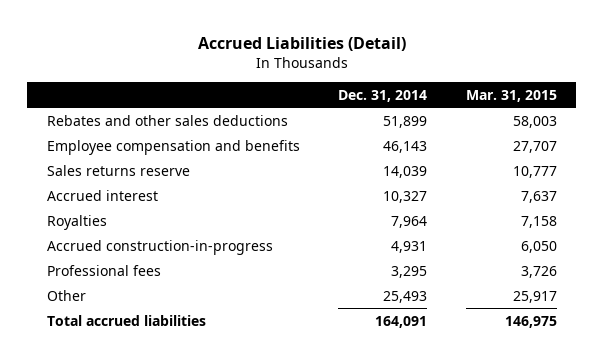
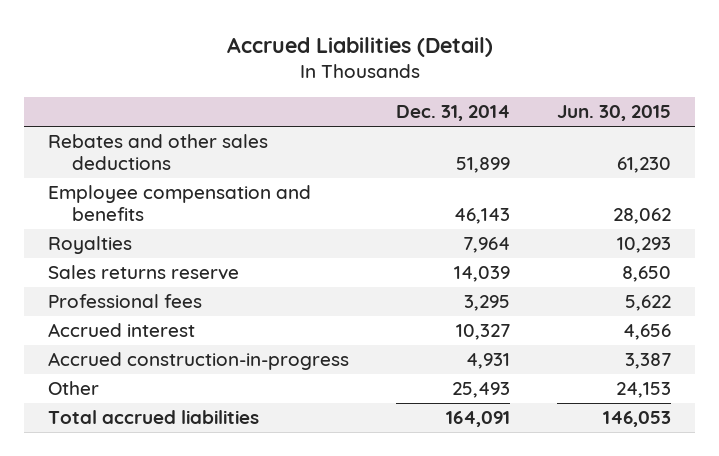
[465,89,557,102] Mar. 31, 2015 -> none
none -> [557,105,672,122] Jun. 30, 2015
[46,214,107,230] Royalties -> [47,236,132,255] Royalties
[46,264,161,276] Professional fees -> [47,294,202,309] Professional fees

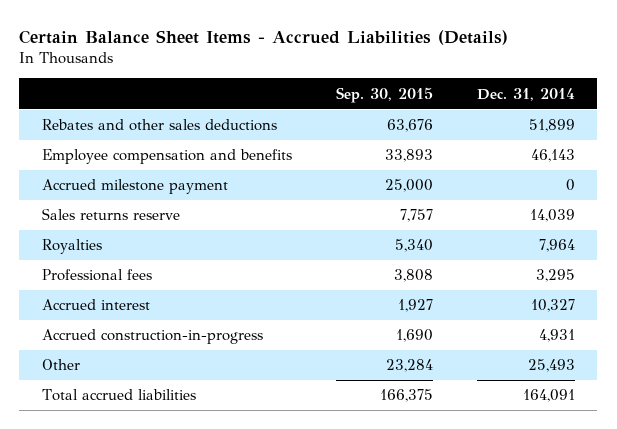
[226,37,493,58] Accrued Liabilities (Detail) -> [19,29,509,45] Certain Balance Sheet Items - Accrued Liabilities (Details)
[557,105,672,122] Jun. 30, 2015 -> none
none -> [335,86,433,103] Sep. 30, 2015
none -> [41,179,228,195] Accrued milestone payment
[47,236,132,255] Royalties -> [41,239,102,255] Royalties

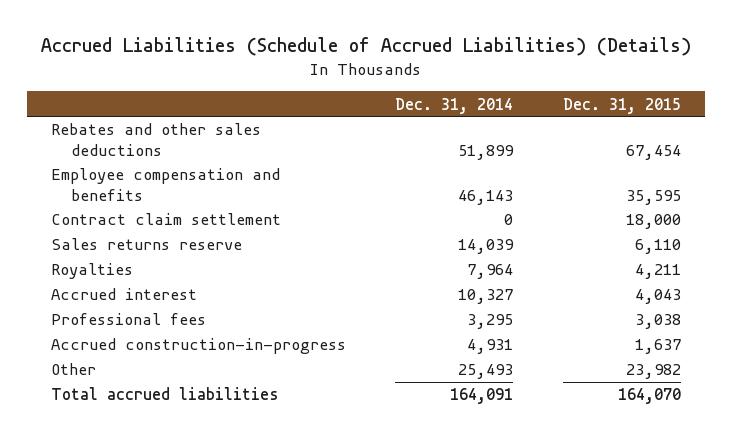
[19,29,509,45] Certain Balance Sheet Items - Accrued Liabilities (Details) -> [40,37,691,57] Accrued Liabilities (Schedule of Accrued Liabilities) (Details)
[335,86,433,103] Sep. 30, 2015 -> none
none -> [562,97,681,114] Dec. 31, 2015
[41,179,228,195] Accrued milestone payment -> none
none -> [51,213,282,226] Contract claim settlement
[41,269,152,282] Professional fees -> [51,313,207,326] Professional fees

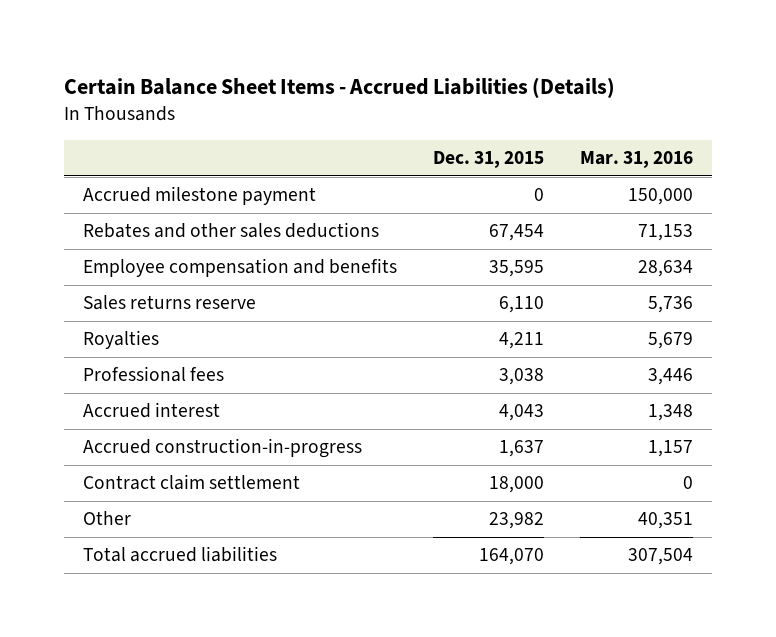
[40,37,691,57] Accrued Liabilities (Schedule of Accrued Liabilities) (Details) -> [64,77,616,99] Certain Balance Sheet Items - Accrued Liabilities (Details)
[395,97,514,114] Dec. 31, 2014 -> none
none -> [580,151,694,169] Mar. 31, 2016
none -> [82,186,316,206] Accrued milestone payment
[51,288,198,301] Accrued interest -> [82,402,220,419] Accrued interest
[51,213,282,226] Contract claim settlement -> [82,474,300,491] Contract claim settlement

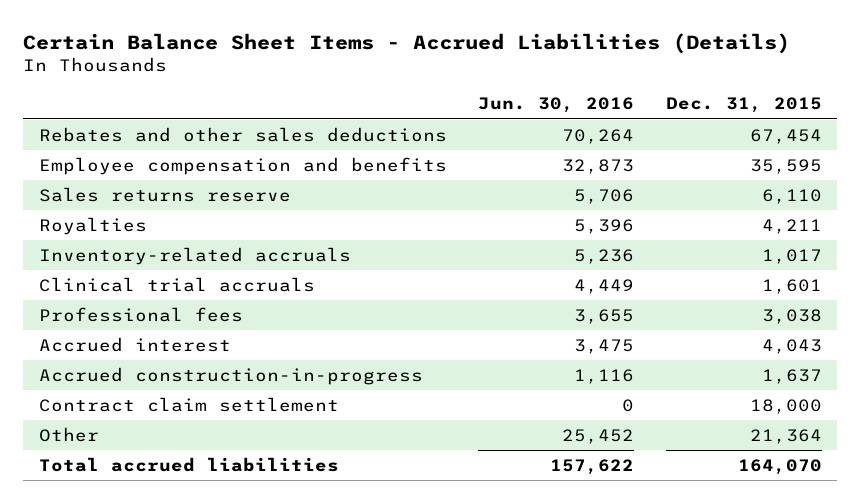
[580,151,694,169] Mar. 31, 2016 -> none
none -> [478,97,635,114] Jun. 30, 2016
[82,186,316,206] Accrued milestone payment -> none
none -> [38,247,351,266] Inventory-related accruals
none -> [38,277,315,293] Clinical trial accruals
[489,512,545,530] 23,982 -> [749,429,822,445] 21,364

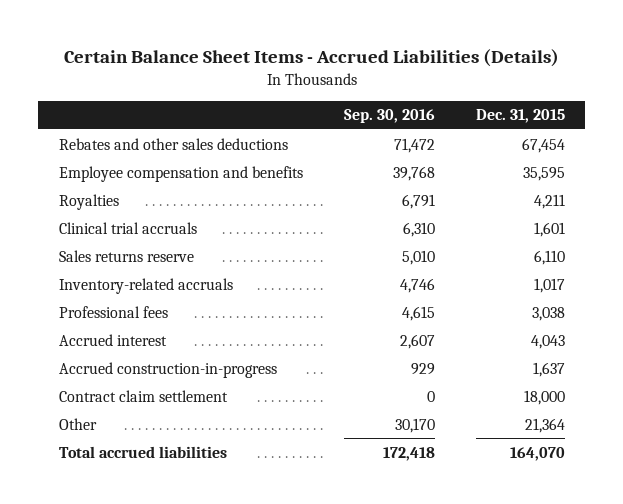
[478,97,635,114] Jun. 30, 2016 -> none
none -> [343,109,435,124] Sep. 30, 2016
[38,187,291,203] Sales returns reserve -> [58,249,194,262] Sales returns reserve
[38,247,351,266] Inventory-related accruals -> [58,277,233,294] Inventory-related accruals

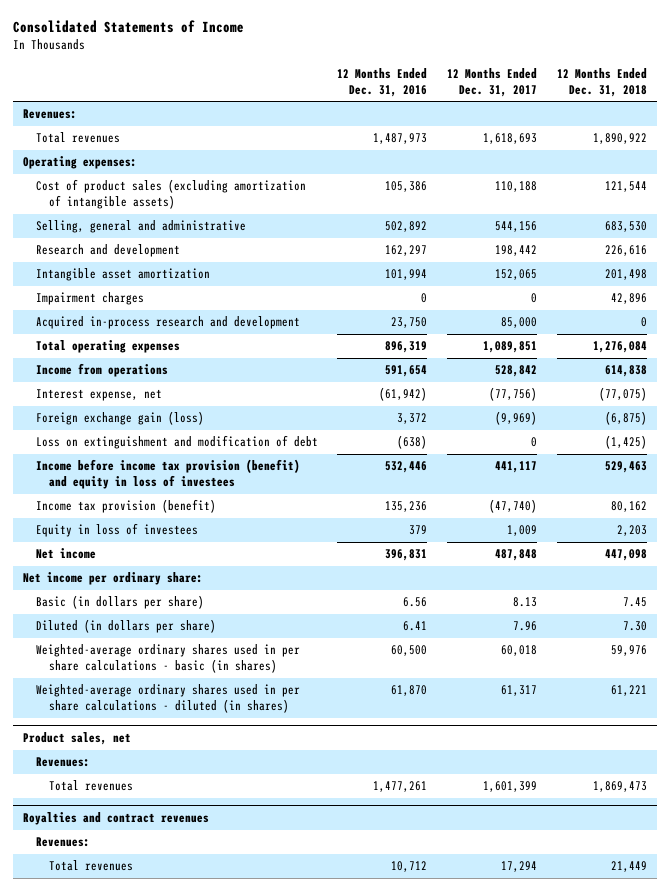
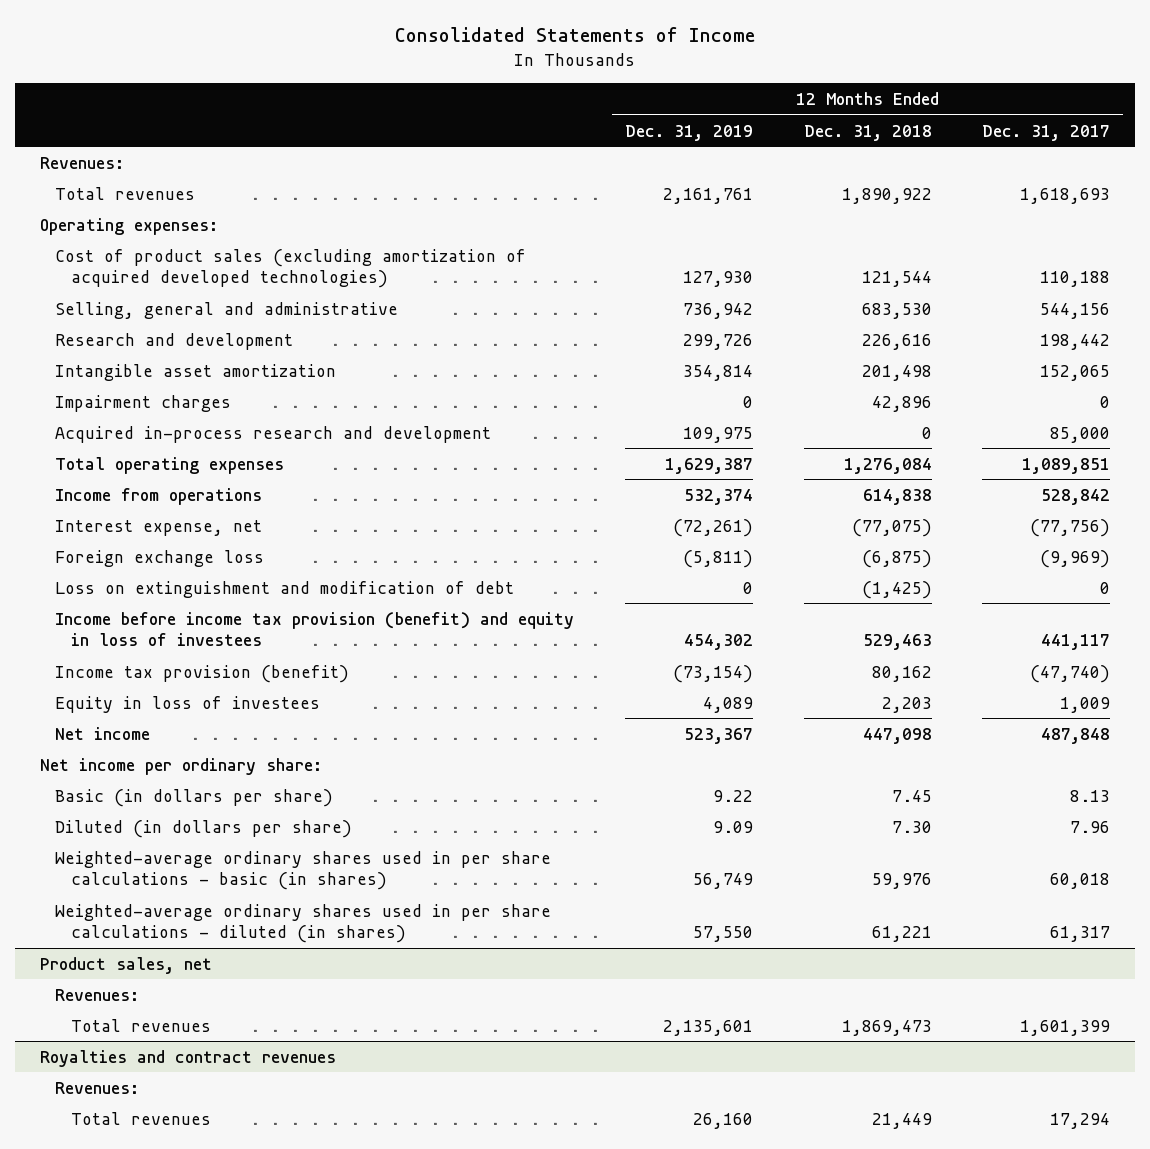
[337,68,428,97] 12 Months Ended Dec. 31, 2016 -> none
none -> [624,124,753,141] Dec. 31, 2019
[35,179,306,209] Cost of product sales (excluding amortization of intangible assets) -> [55,248,527,289] Cost of product sales (excluding amortization of acquired developed technologies)
[35,411,204,426] Foreign exchange gain (loss) -> [55,549,265,567] Foreign exchange loss

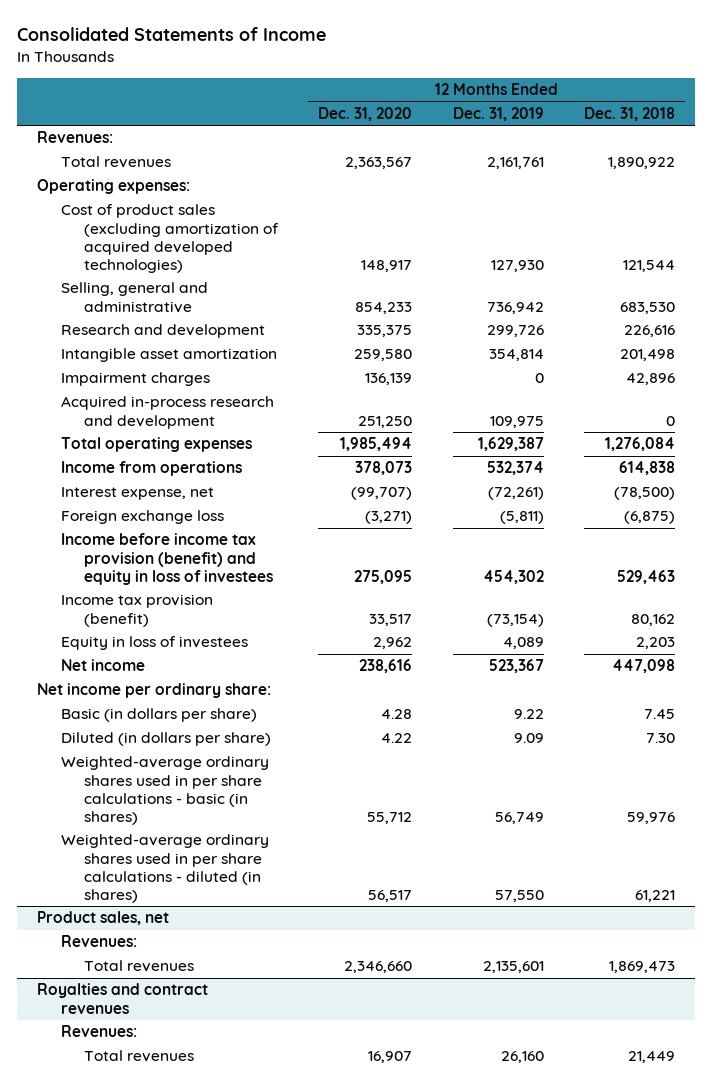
[982,124,1111,141] Dec. 31, 2017 -> none
none -> [318,107,413,122] Dec. 31, 2020
[851,518,932,537] (77,075) -> [613,487,675,501] (78,500)
[55,580,515,598] Loss on extinguishment and modification of debt -> none

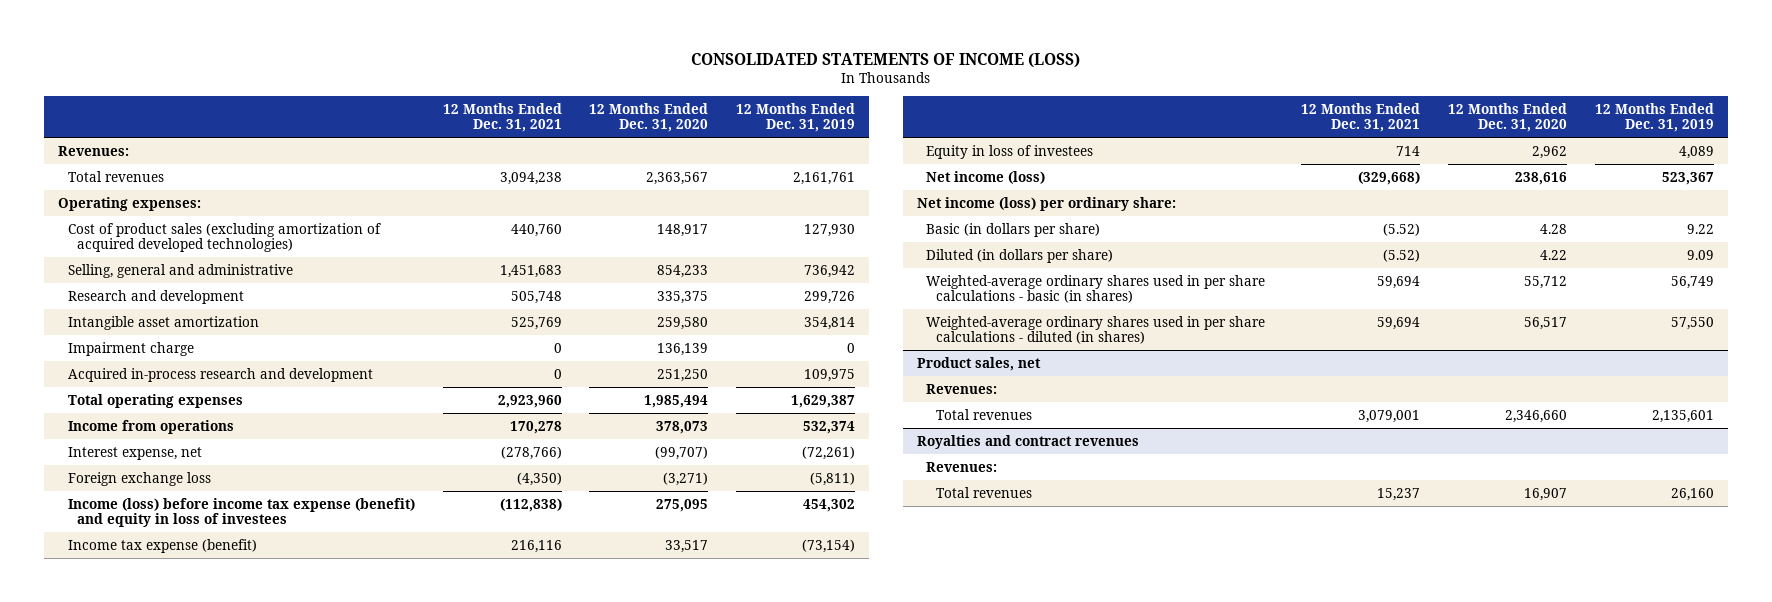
[16,27,326,42] Consolidated Statements of Income -> [690,52,1080,68] CONSOLIDATED STATEMENTS OF INCOME (LOSS)
[583,107,675,122] Dec. 31, 2018 -> none
none -> [442,102,562,133] 12 Months Ended Dec. 31, 2021
[60,372,210,387] Impairment charges -> [67,341,194,356] Impairment charge
[60,533,274,585] Income before income tax provision (benefit) and equity in loss of investees -> [67,497,415,528] Income (loss) before income tax expense (benefit) and equity in loss of investees
[60,594,213,627] Income tax provision (benefit) -> [67,538,257,553] Income tax expense (benefit)
[60,659,145,672] Net income -> [926,170,1046,184] Net income (loss)
[36,683,271,699] Net income per ordinary share: -> [916,196,1176,211] Net income (loss) per ordinary share:

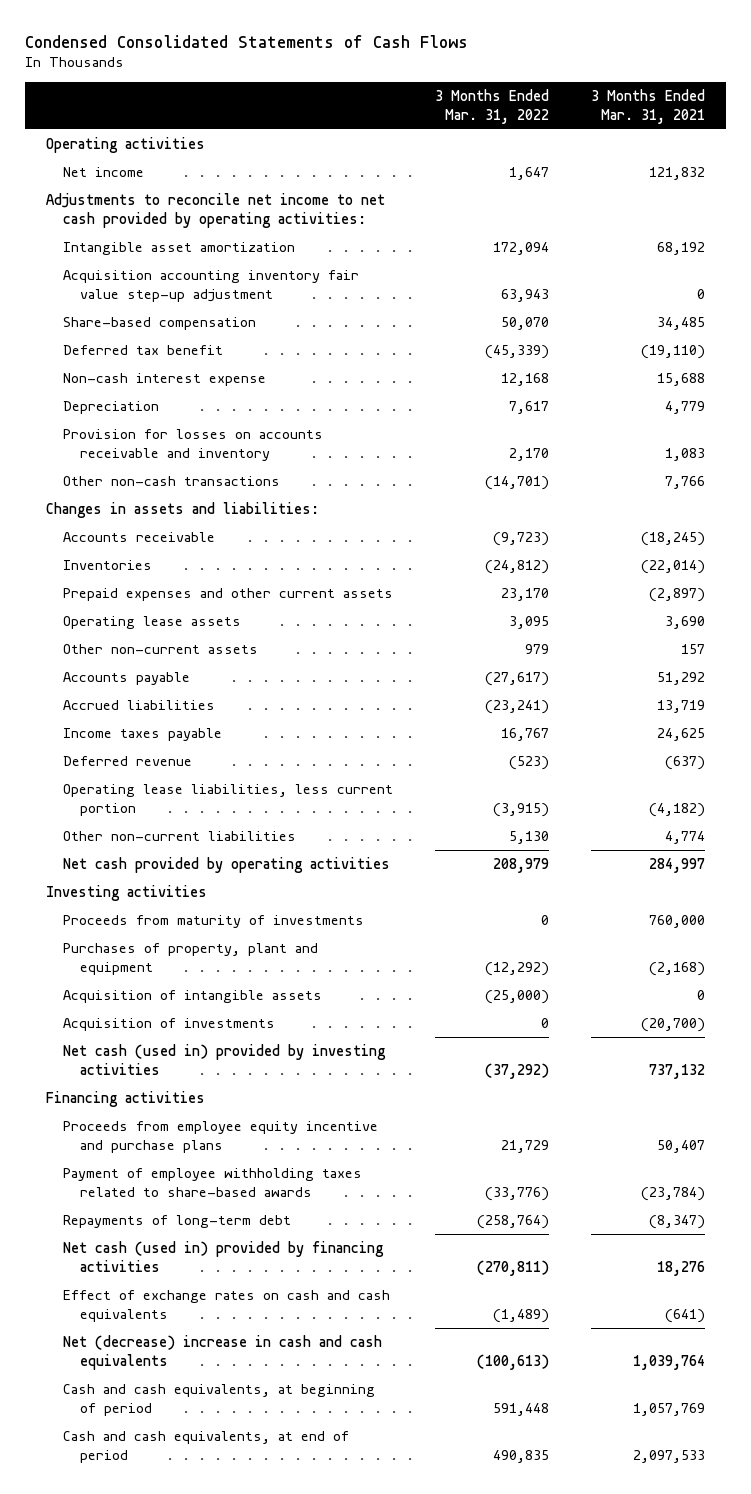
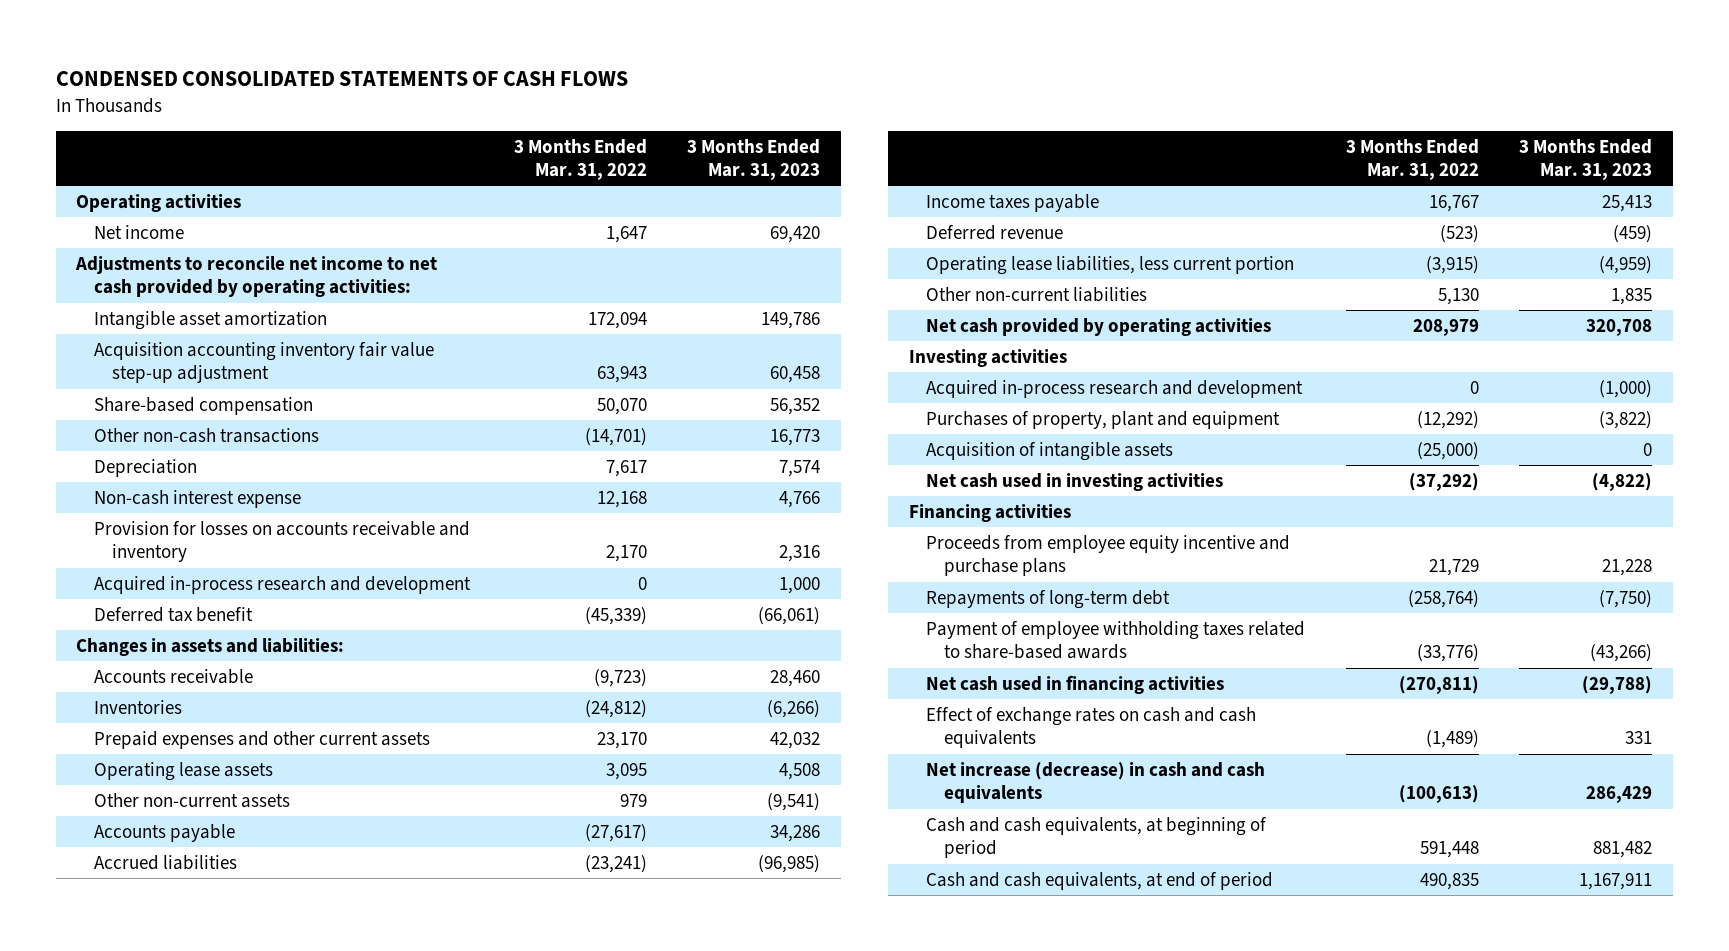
[24,34,468,48] Condensed Consolidated Statements of Cash Flows -> [56,70,629,86] CONDENSED CONSOLIDATED STATEMENTS OF CASH FLOWS
[590,89,705,124] 3 Months Ended Mar. 31, 2021 -> none
none -> [687,138,821,181] 3 Months Ended Mar. 31, 2023
[62,476,280,487] Other non-cash transactions -> [94,427,320,443] Other non-cash transactions
[62,373,266,387] Non-cash interest expense -> [94,489,302,508] Non-cash interest expense
none -> [94,575,472,594] Acquired in-process research and development
[62,345,223,356] Deferred tax benefit -> [94,606,254,622] Deferred tax benefit
[62,915,364,929] Proceeds from maturity of investments -> none
none -> [926,379,1304,398] Acquired in-process research and development
[62,1018,275,1032] Acquisition of investments -> none
[62,1044,386,1075] Net cash (used in) provided by investing activities -> [926,472,1224,491] Net cash used in investing activities
[62,1168,362,1197] Payment of employee withholding taxes related to share-based awards -> [926,620,1306,660] Payment of employee withholding taxes related to share-based awards
[62,1241,384,1272] Net cash (used in) provided by financing activities -> [926,674,1225,694] Net cash used in financing activities
[62,1335,382,1370] Net (decrease) increase in cash and cash equivalents -> [926,761,1266,804] Net increase (decrease) in cash and cash equivalents

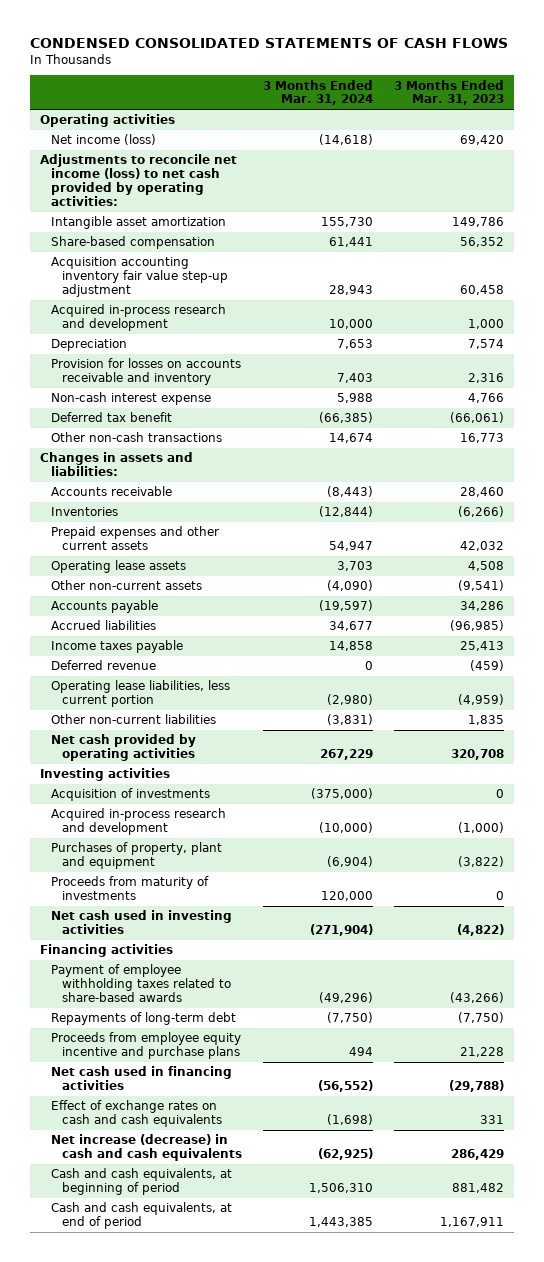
[513,138,647,181] 3 Months Ended Mar. 31, 2022 -> none
none -> [262,79,373,106] 3 Months Ended Mar. 31, 2024
[94,224,185,239] Net income -> [51,134,157,146] Net income (loss)
[75,255,438,298] Adjustments to reconcile net income to net cash provided by operating activities: -> [40,154,238,206] Adjustments to reconcile net income (loss) to net cash provided by operating activities:
[94,341,435,384] Acquisition accounting inventory fair value step-up adjustment -> [51,257,229,298] Acquisition accounting inventory fair value step-up adjustment
[94,575,472,594] Acquired in-process research and development -> [51,304,227,332] Acquired in-process research and development
[94,489,302,508] Non-cash interest expense -> [51,392,212,406] Non-cash interest expense
[94,427,320,443] Other non-cash transactions -> [51,432,223,443] Other non-cash transactions
none -> [51,788,211,802] Acquisition of investments
[926,441,1174,461] Acquisition of intangible assets -> none
none -> [51,876,210,901] Proceeds from maturity of investments
[926,589,1171,609] Repayments of long-term debt -> [51,1012,237,1026] Repayments of long-term debt
[926,534,1291,577] Proceeds from employee equity incentive and purchase plans -> [51,1032,242,1060] Proceeds from employee equity incentive and purchase plans

